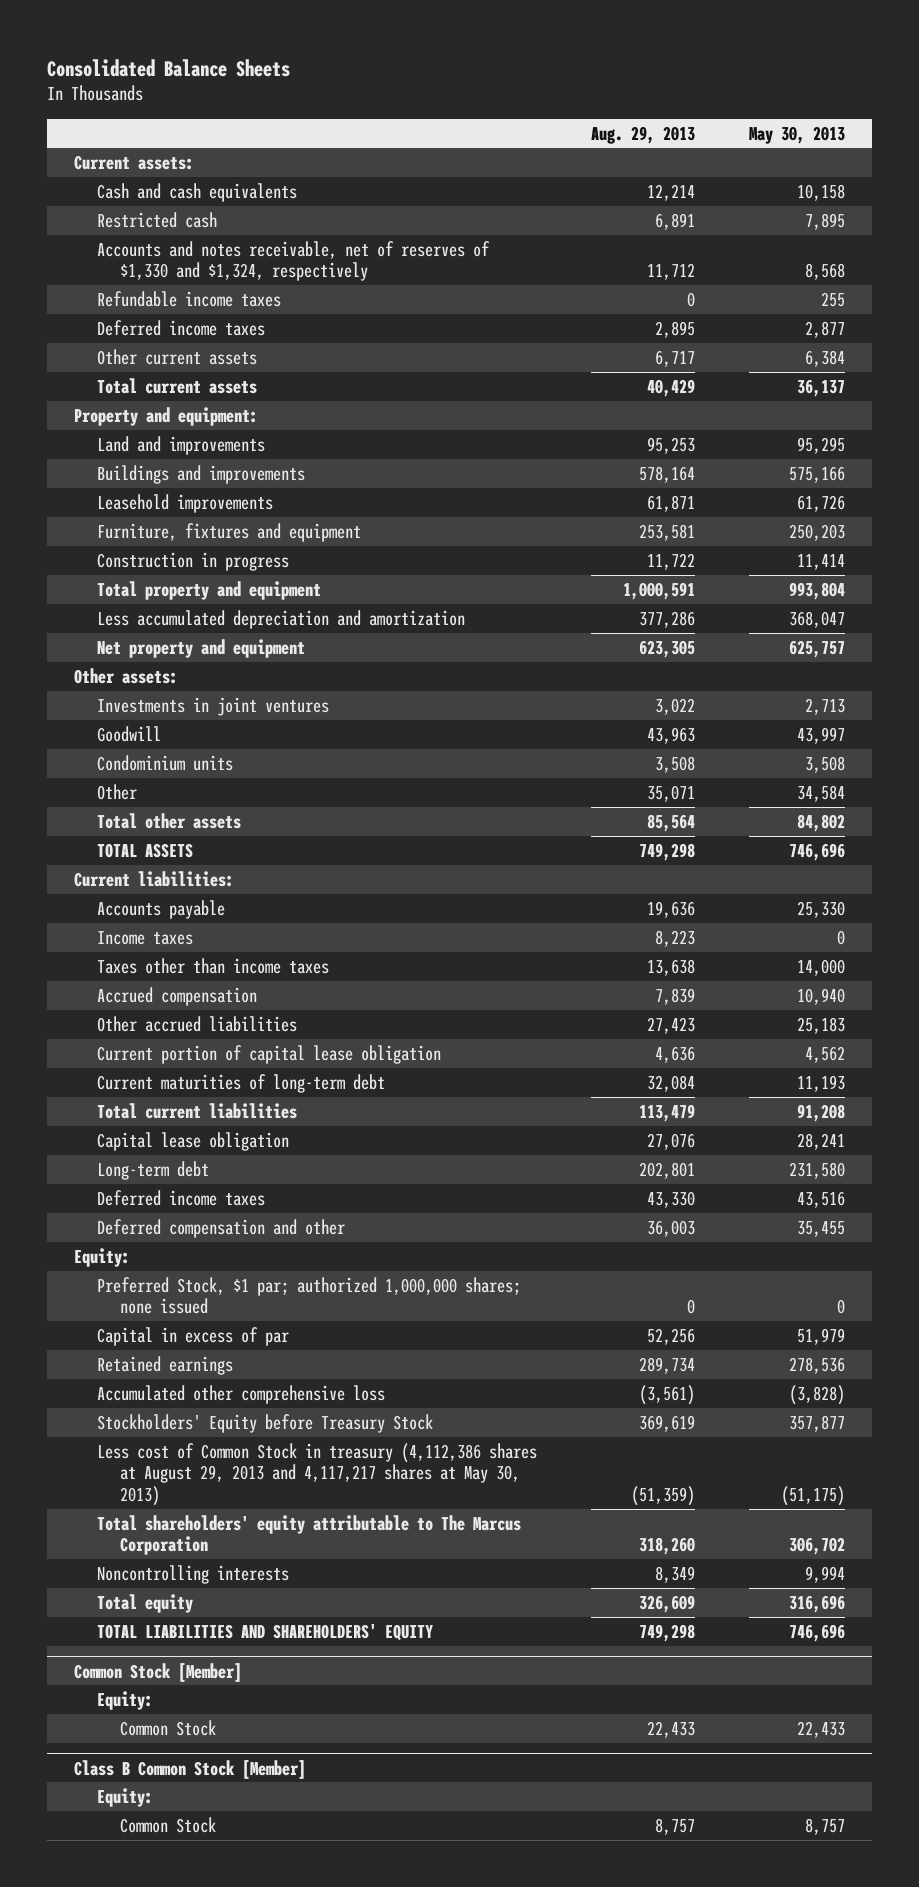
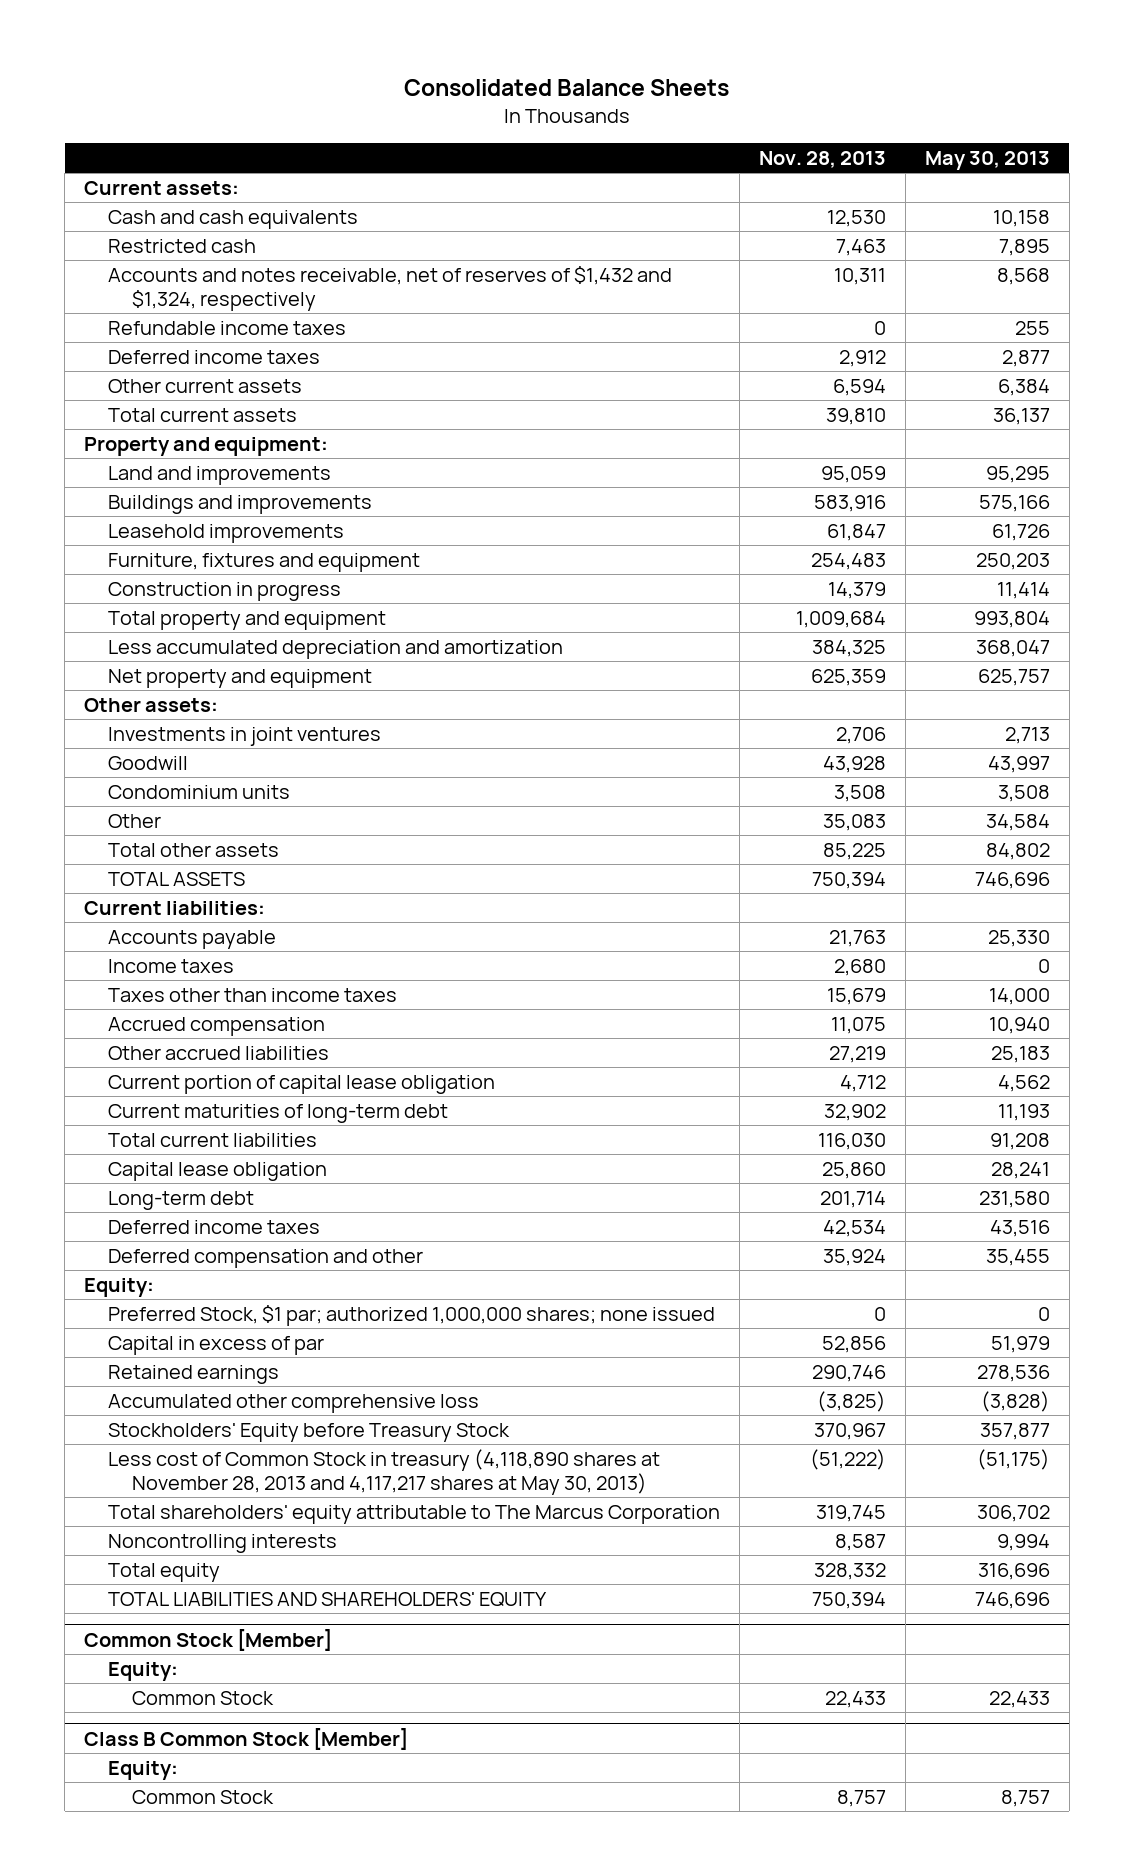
[590,125,695,144] Aug. 29, 2013 -> none
none -> [758,151,886,169] Nov. 28, 2013
[97,240,491,282] Accounts and notes receivable, net of reserves of $1,330 and $1,324, respectively -> [107,266,672,311] Accounts and notes receivable, net of reserves of $1,432 and $1,324, respectively
[97,1442,538,1506] Less cost of Common Stock in treasury (4,112,386 shares at August 29, 2013 and 4,117,217 shares at May 30, 2013) -> [107,1449,660,1495] Less cost of Common Stock in treasury (4,118,890 shares at November 28, 2013 and 4,117,217 shares at May 30, 2013)

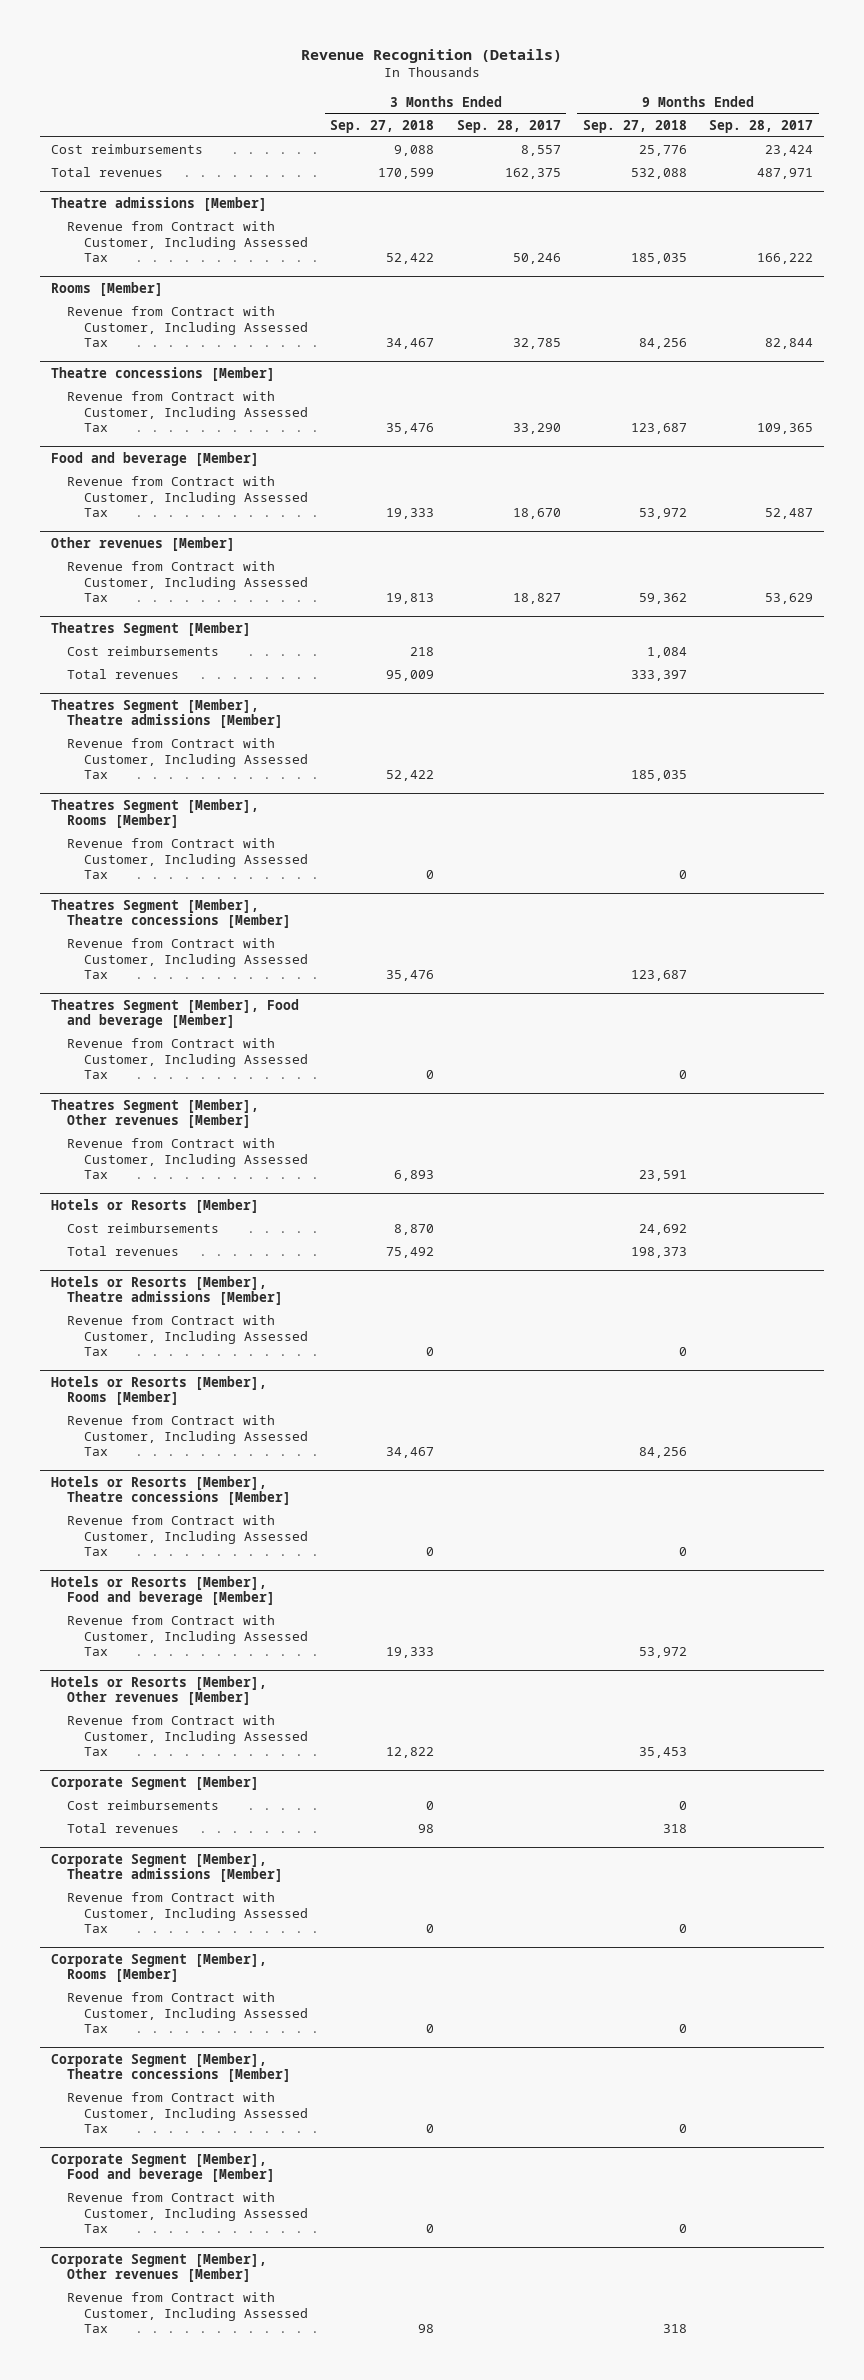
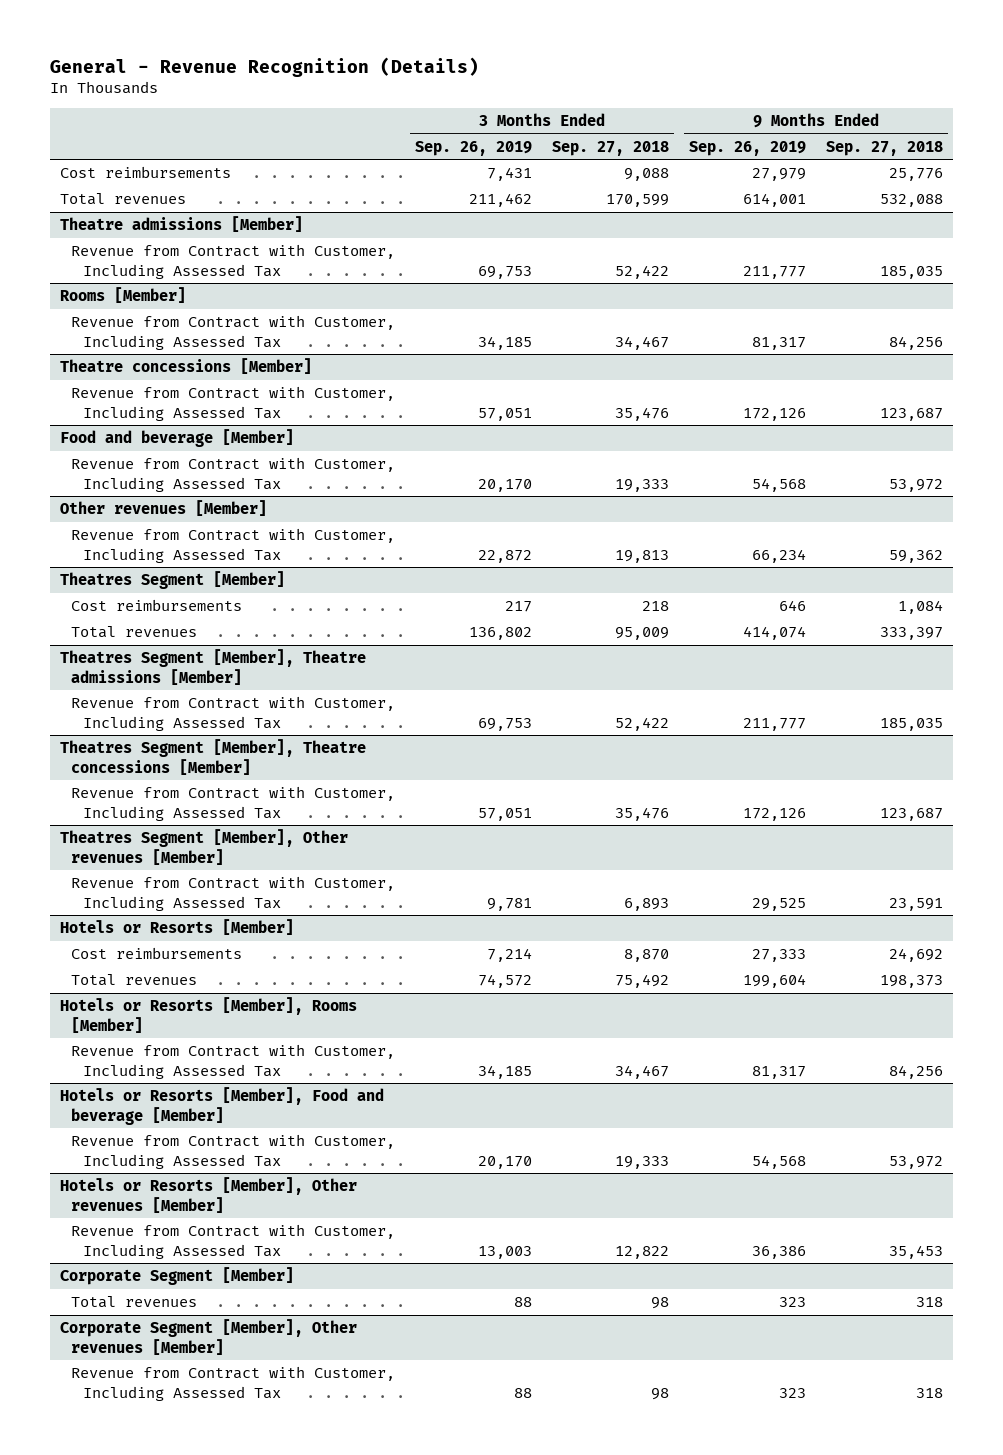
[300,48,562,63] Revenue Recognition (Details) -> [49,56,479,77] General - Revenue Recognition (Details)
[456,119,561,133] Sep. 28, 2017 -> none
[709,119,814,133] Sep. 28, 2017 -> none
none -> [415,140,533,156] Sep. 26, 2019
none -> [689,140,807,156] Sep. 26, 2019
[50,798,259,829] Theatres Segment [Member], Rooms [Member] -> none
[67,838,309,879] Revenue from Contract with Customer, Including Assessed Tax -> none
[50,998,299,1029] Theatres Segment [Member], Food and beverage [Member] -> none
[67,1038,309,1079] Revenue from Contract with Customer, Including Assessed Tax -> none
[50,1275,284,1306] Hotels or Resorts [Member], Theatre admissions [Member] -> none
[67,1315,309,1356] Revenue from Contract with Customer, Including Assessed Tax -> none
[50,1475,292,1506] Hotels or Resorts [Member], Theatre concessions [Member] -> none
[67,1515,309,1556] Revenue from Contract with Customer, Including Assessed Tax -> none
[67,1800,220,1811] Cost reimbursements -> none
[50,1852,284,1883] Corporate Segment [Member], Theatre admissions [Member] -> none
[67,1892,309,1933] Revenue from Contract with Customer, Including Assessed Tax -> none
[50,1952,267,1983] Corporate Segment [Member], Rooms [Member] -> none
[67,1992,309,2033] Revenue from Contract with Customer, Including Assessed Tax -> none
[50,2052,292,2083] Corporate Segment [Member], Theatre concessions [Member] -> none
[67,2092,309,2133] Revenue from Contract with Customer, Including Assessed Tax -> none
[50,2152,276,2183] Corporate Segment [Member], Food and beverage [Member] -> none
[67,2192,309,2233] Revenue from Contract with Customer, Including Assessed Tax -> none

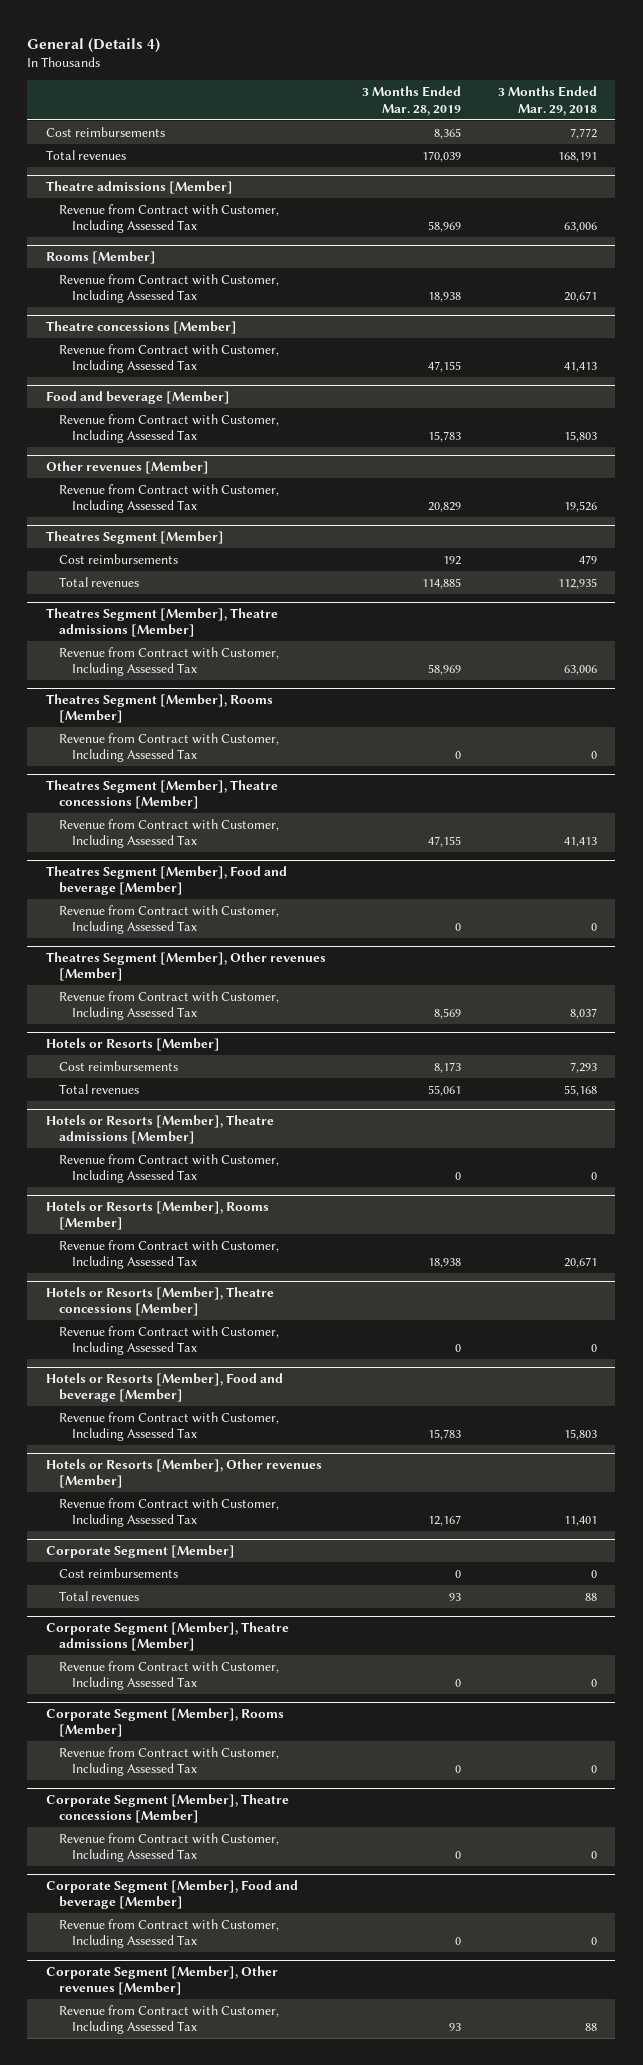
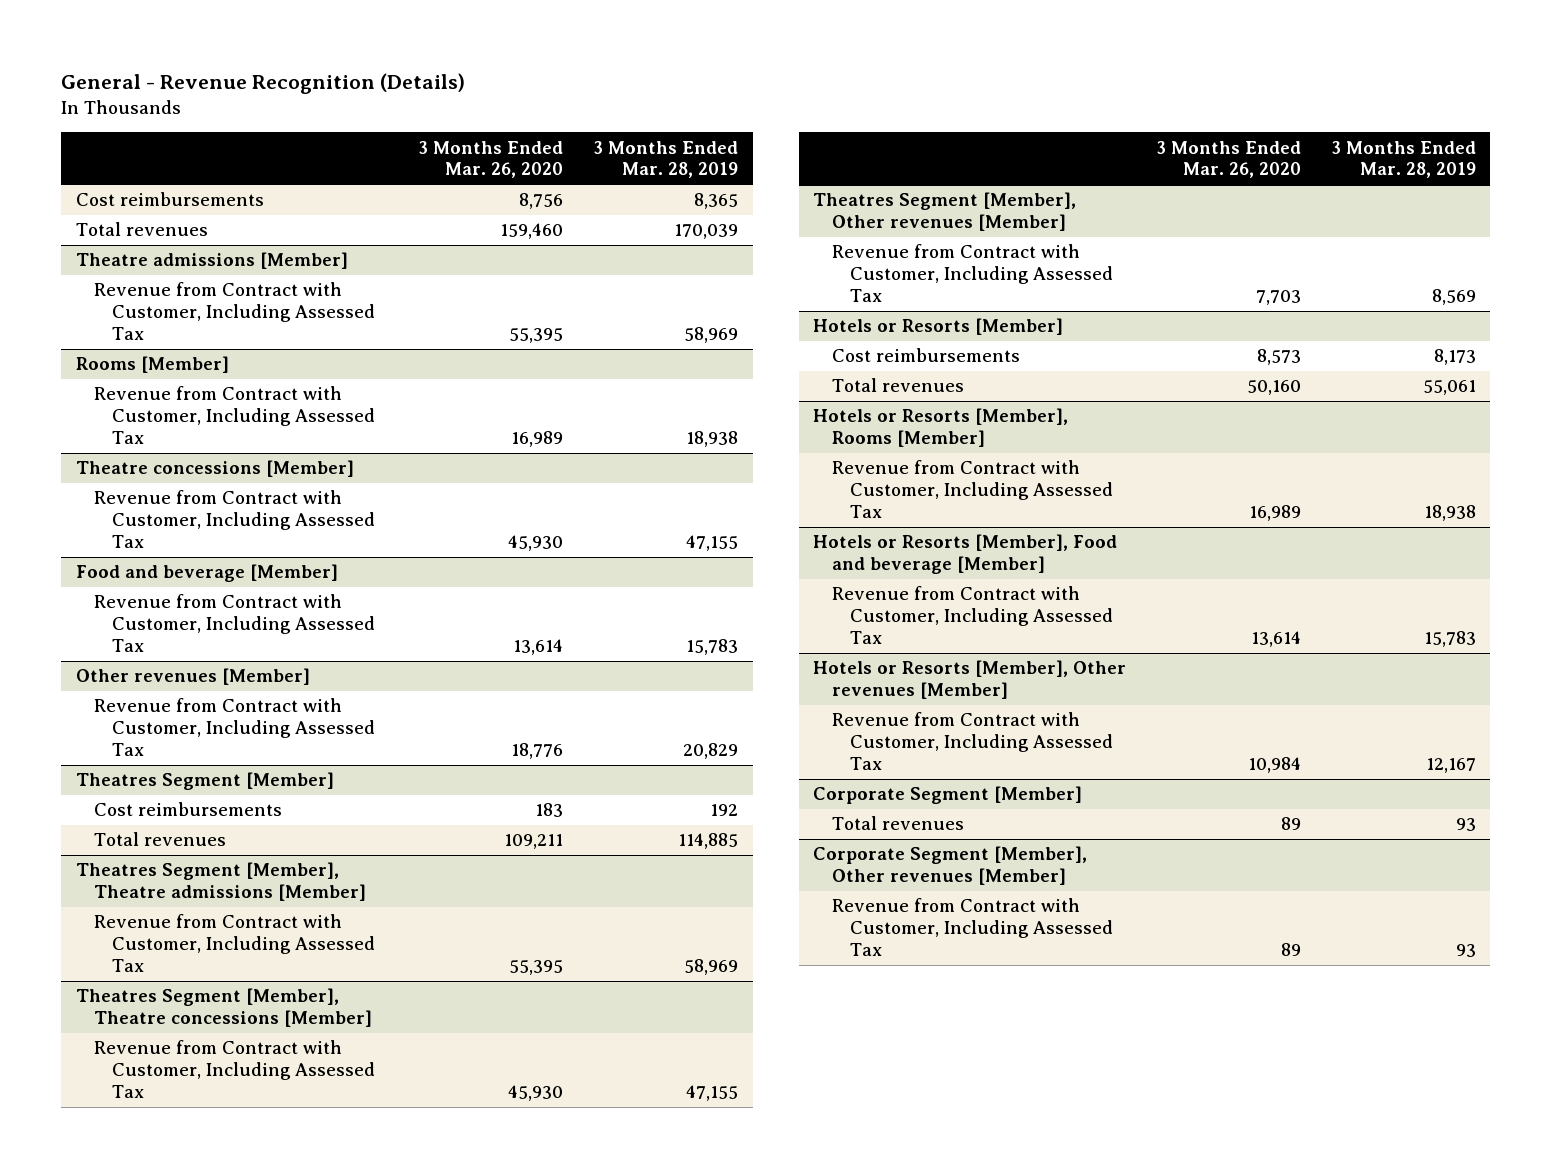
[27,37,161,53] General (Details 4) -> [60,73,465,95] General - Revenue Recognition (Details)
[498,86,598,116] 3 Months Ended Mar. 29, 2018 -> none
none -> [418,140,564,179] 3 Months Ended Mar. 26, 2020
[45,694,273,724] Theatres Segment [Member], Rooms [Member] -> none
[58,732,279,763] Revenue from Contract with Customer, Including Assessed Tax -> none
[45,866,287,896] Theatres Segment [Member], Food and beverage [Member] -> none
[58,904,279,935] Revenue from Contract with Customer, Including Assessed Tax -> none
[45,1115,274,1145] Hotels or Resorts [Member], Theatre admissions [Member] -> none
[58,1153,279,1184] Revenue from Contract with Customer, Including Assessed Tax -> none
[45,1287,274,1317] Hotels or Resorts [Member], Theatre concessions [Member] -> none
[58,1325,279,1356] Revenue from Contract with Customer, Including Assessed Tax -> none
[58,1567,178,1578] Cost reimbursements -> none
[45,1622,289,1652] Corporate Segment [Member], Theatre admissions [Member] -> none
[58,1660,279,1691] Revenue from Contract with Customer, Including Assessed Tax -> none
[45,1708,284,1738] Corporate Segment [Member], Rooms [Member] -> none
[58,1746,279,1777] Revenue from Contract with Customer, Including Assessed Tax -> none
[45,1794,289,1824] Corporate Segment [Member], Theatre concessions [Member] -> none
[58,1832,279,1863] Revenue from Contract with Customer, Including Assessed Tax -> none
[45,1880,298,1910] Corporate Segment [Member], Food and beverage [Member] -> none
[58,1918,279,1949] Revenue from Contract with Customer, Including Assessed Tax -> none

